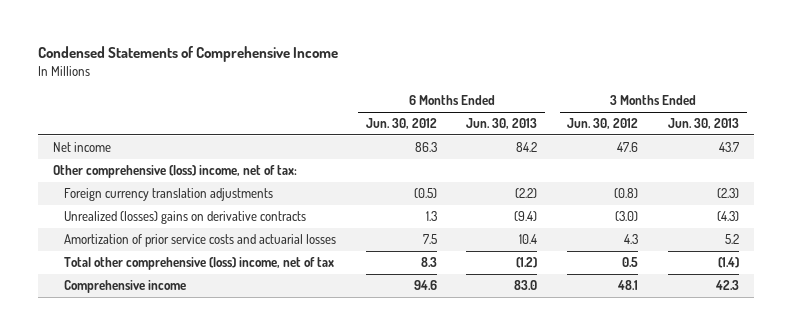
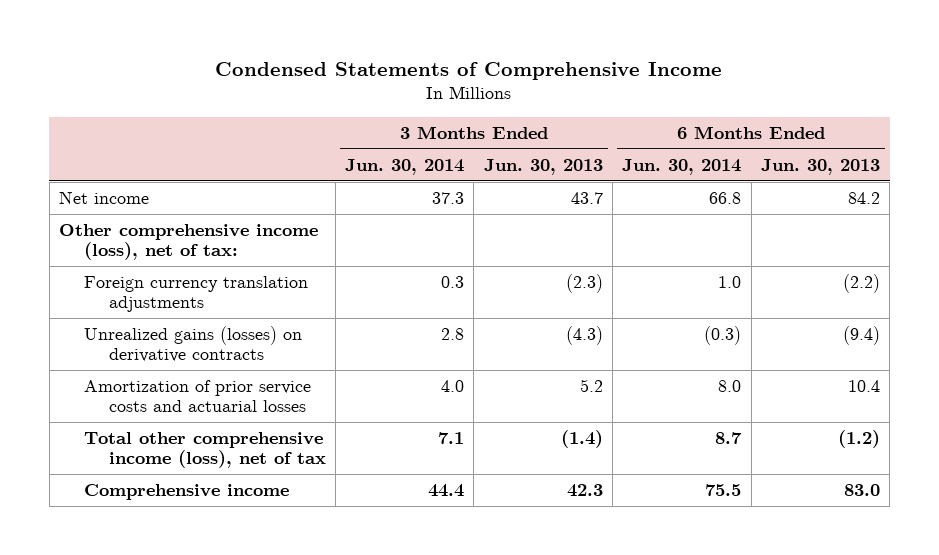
[365,118,437,130] Jun. 30, 2012 -> none
[567,118,639,130] Jun. 30, 2012 -> none
none -> [345,158,465,175] Jun. 30, 2014
none -> [622,158,742,175] Jun. 30, 2014
[52,165,297,179] Other comprehensive (loss) income, net of tax: -> [59,223,319,260] Other comprehensive income (loss), net of tax:
[63,211,306,225] Unrealized (losses) gains on derivative contracts -> [83,325,302,362] Unrealized gains (losses) on derivative contracts
[63,257,334,271] Total other comprehensive (loss) income, net of tax -> [83,431,326,468] Total other comprehensive income (loss), net of tax

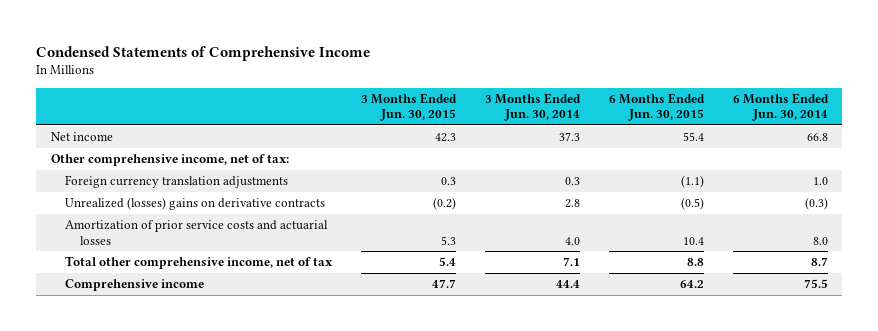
[483,158,603,175] Jun. 30, 2013 -> none
[760,158,880,175] Jun. 30, 2013 -> none
none -> [361,92,458,122] 3 Months Ended Jun. 30, 2015
none -> [608,92,705,122] 6 Months Ended Jun. 30, 2015
[59,223,319,260] Other comprehensive income (loss), net of tax: -> [50,154,289,167] Other comprehensive income, net of tax:
[83,325,302,362] Unrealized gains (losses) on derivative contracts -> [65,197,326,211] Unrealized (losses) gains on derivative contracts
[83,431,326,468] Total other comprehensive income (loss), net of tax -> [65,256,334,270] Total other comprehensive income, net of tax

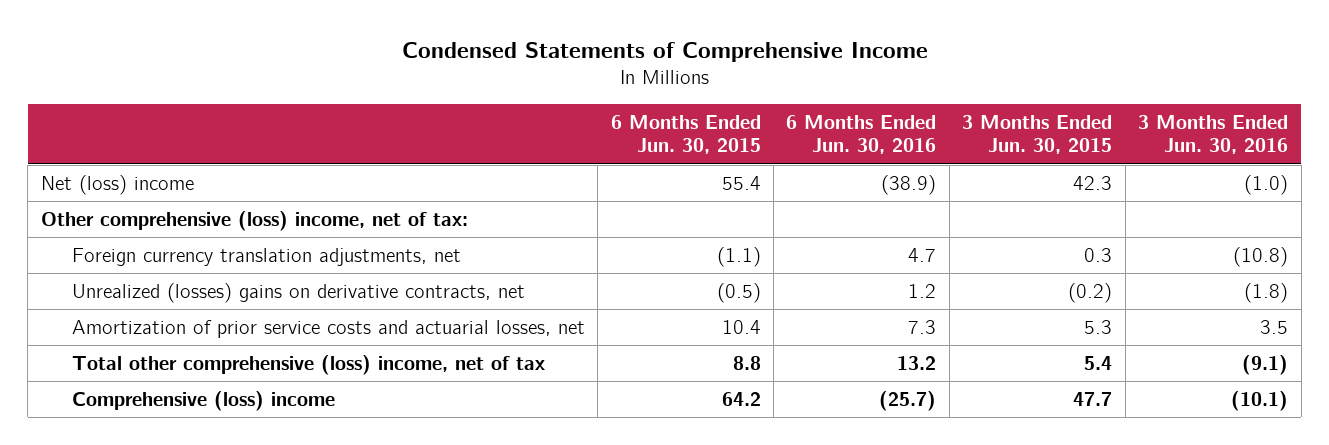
[484,92,581,122] 3 Months Ended Jun. 30, 2014 -> none
[732,92,829,122] 6 Months Ended Jun. 30, 2014 -> none
none -> [786,114,937,155] 6 Months Ended Jun. 30, 2016
none -> [1138,114,1289,155] 3 Months Ended Jun. 30, 2016
[50,132,113,142] Net income -> [40,174,194,195] Net (loss) income
[50,154,289,167] Other comprehensive income, net of tax: -> [40,210,468,231] Other comprehensive (loss) income, net of tax:
[65,175,289,189] Foreign currency translation adjustments -> [71,247,461,266] Foreign currency translation adjustments, net
[65,197,326,211] Unrealized (losses) gains on derivative contracts -> [71,282,525,303] Unrealized (losses) gains on derivative contracts, net
[65,220,329,245] Amortization of prior service costs and actuarial losses -> [71,319,585,338] Amortization of prior service costs and actuarial losses, net
[65,256,334,270] Total other comprehensive income, net of tax -> [71,354,545,375] Total other comprehensive (loss) income, net of tax
[65,279,205,292] Comprehensive income -> [71,390,335,411] Comprehensive (loss) income

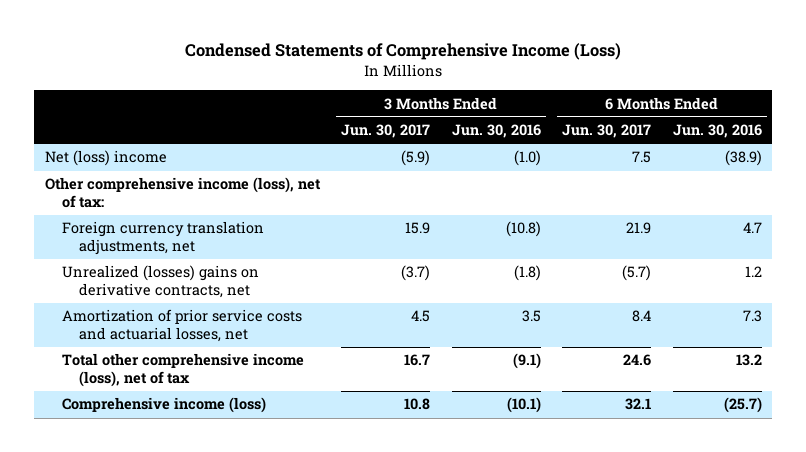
[401,42,928,63] Condensed Statements of Comprehensive Income -> [185,43,622,61] Condensed Statements of Comprehensive Income (Loss)
[610,114,761,155] 6 Months Ended Jun. 30, 2015 -> none
[962,114,1113,155] 3 Months Ended Jun. 30, 2015 -> none
none -> [341,124,431,139] Jun. 30, 2017
none -> [562,124,652,139] Jun. 30, 2017
[40,210,468,231] Other comprehensive (loss) income, net of tax: -> [44,177,321,208] Other comprehensive income (loss), net of tax:
[71,354,545,375] Total other comprehensive (loss) income, net of tax -> [62,353,305,387] Total other comprehensive income (loss), net of tax
[71,390,335,411] Comprehensive (loss) income -> [62,397,267,414] Comprehensive income (loss)

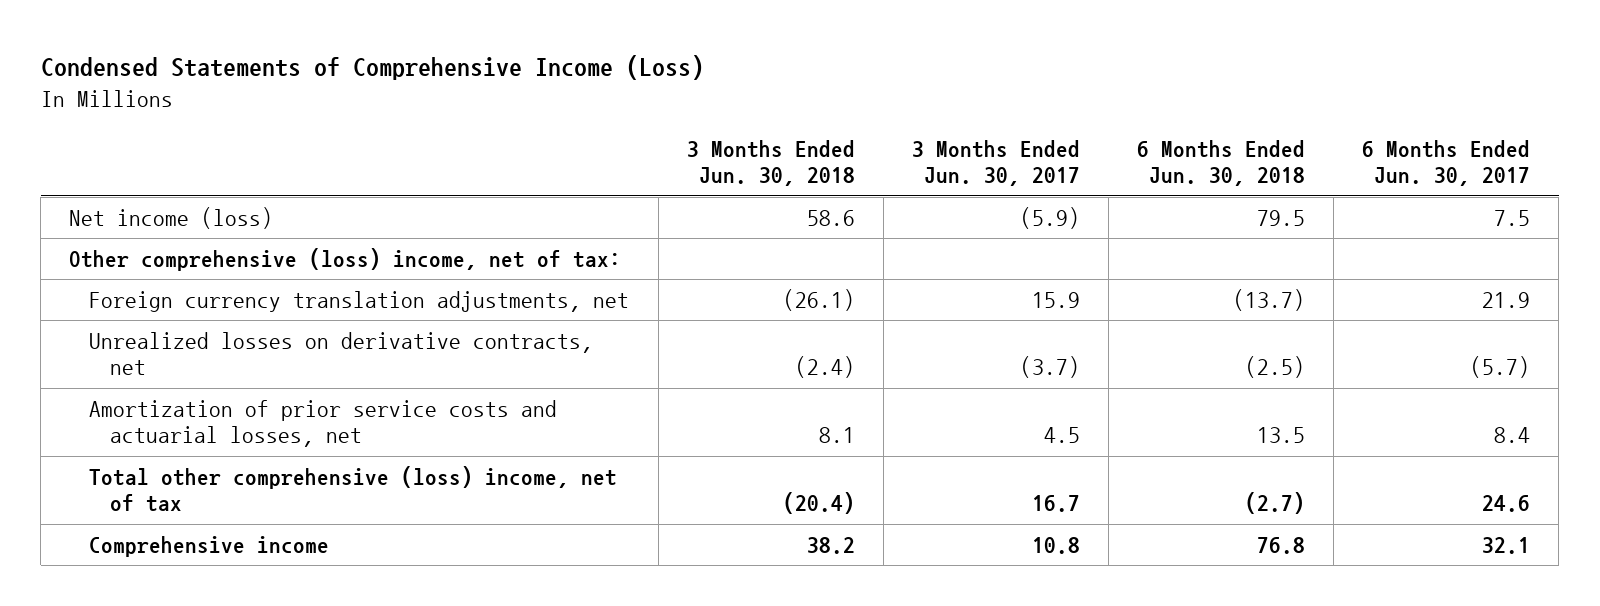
[451,124,541,139] Jun. 30, 2016 -> none
[672,124,762,139] Jun. 30, 2016 -> none
none -> [686,139,855,187] 3 Months Ended Jun. 30, 2018
none -> [1137,139,1306,187] 6 Months Ended Jun. 30, 2018
[44,150,167,167] Net (loss) income -> [69,206,274,229] Net income (loss)
[44,177,321,208] Other comprehensive income (loss), net of tax: -> [69,247,622,271] Other comprehensive (loss) income, net of tax:
[62,265,260,298] Unrealized (losses) gains on derivative contracts, net -> [89,331,594,376] Unrealized losses on derivative contracts, net
[62,353,305,387] Total other comprehensive income (loss), net of tax -> [89,465,618,513] Total other comprehensive (loss) income, net of tax
[62,397,267,414] Comprehensive income (loss) -> [89,535,330,557] Comprehensive income

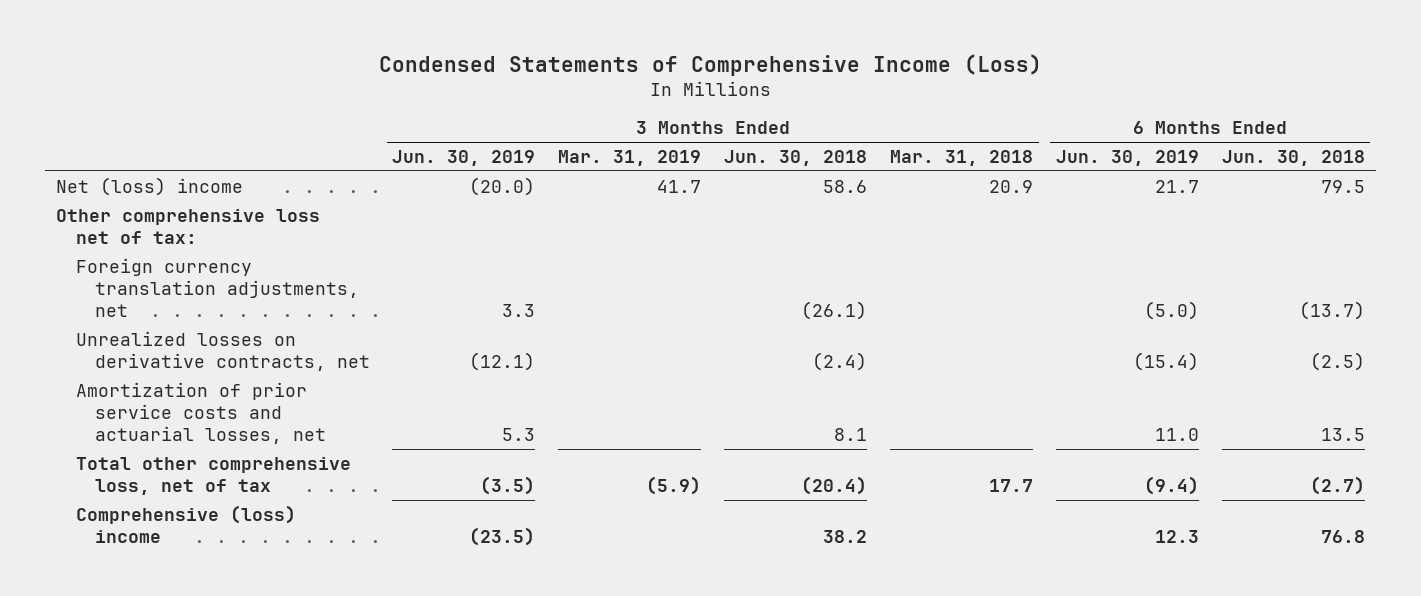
[911,139,1080,187] 3 Months Ended Jun. 30, 2017 -> none
[1362,139,1531,187] 6 Months Ended Jun. 30, 2017 -> none
none -> [392,149,536,166] Jun. 30, 2019
none -> [558,149,702,166] Mar. 31, 2019
none -> [889,149,1033,166] Mar. 31, 2018
none -> [1055,149,1199,166] Jun. 30, 2019
[69,206,274,229] Net income (loss) -> [56,176,244,196] Net (loss) income
[69,247,622,271] Other comprehensive (loss) income, net of tax: -> [56,208,321,245] Other comprehensive loss net of tax:
[89,465,618,513] Total other comprehensive (loss) income, net of tax -> [75,456,351,496] Total other comprehensive loss, net of tax
[89,535,330,557] Comprehensive income -> [75,504,296,544] Comprehensive (loss) income

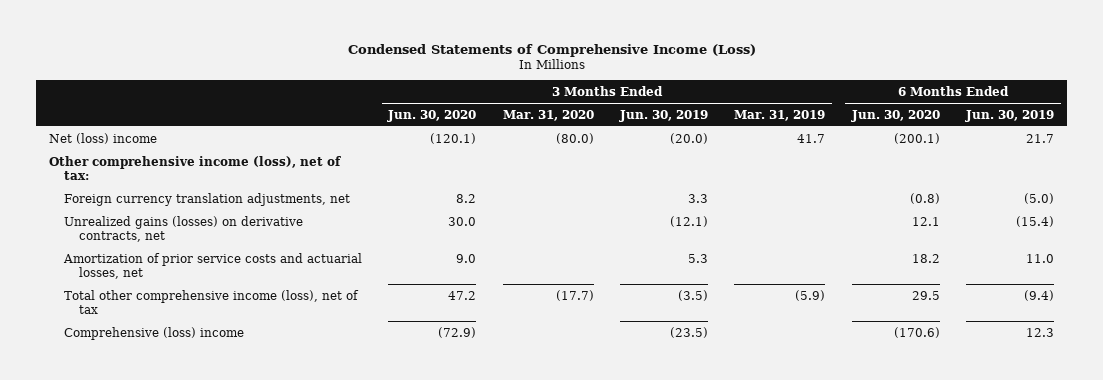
[724,149,868,166] Jun. 30, 2018 -> none
[889,149,1033,166] Mar. 31, 2018 -> none
[1221,149,1365,166] Jun. 30, 2018 -> none
none -> [387,109,477,122] Jun. 30, 2020
none -> [502,109,594,121] Mar. 31, 2020
none -> [850,109,940,122] Jun. 30, 2020
[56,208,321,245] Other comprehensive loss net of tax: -> [49,155,342,180] Other comprehensive income (loss), net of tax:
[75,330,370,372] Unrealized losses on derivative contracts, net -> [64,215,304,242] Unrealized gains (losses) on derivative contracts, net
[75,456,351,496] Total other comprehensive loss, net of tax -> [64,289,360,314] Total other comprehensive income (loss), net of tax

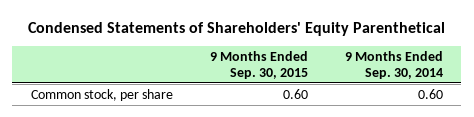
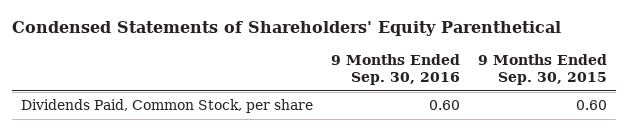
[344,50,443,79] 9 Months Ended Sep. 30, 2014 -> none
none -> [331,54,461,86] 9 Months Ended Sep. 30, 2016
[30,88,173,101] Common stock, per share -> [21,99,314,114] Dividends Paid, Common Stock, per share

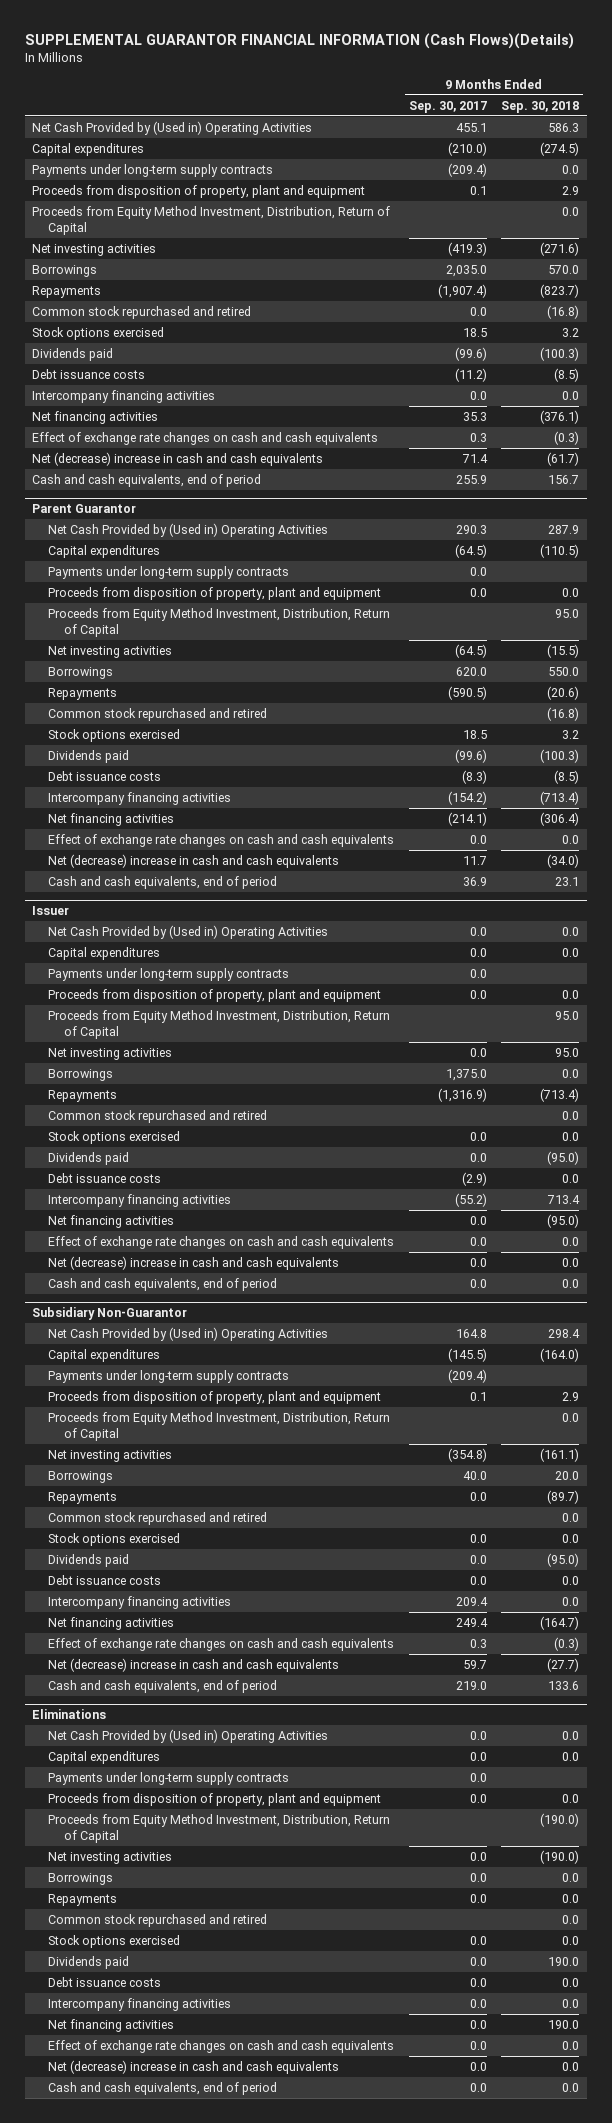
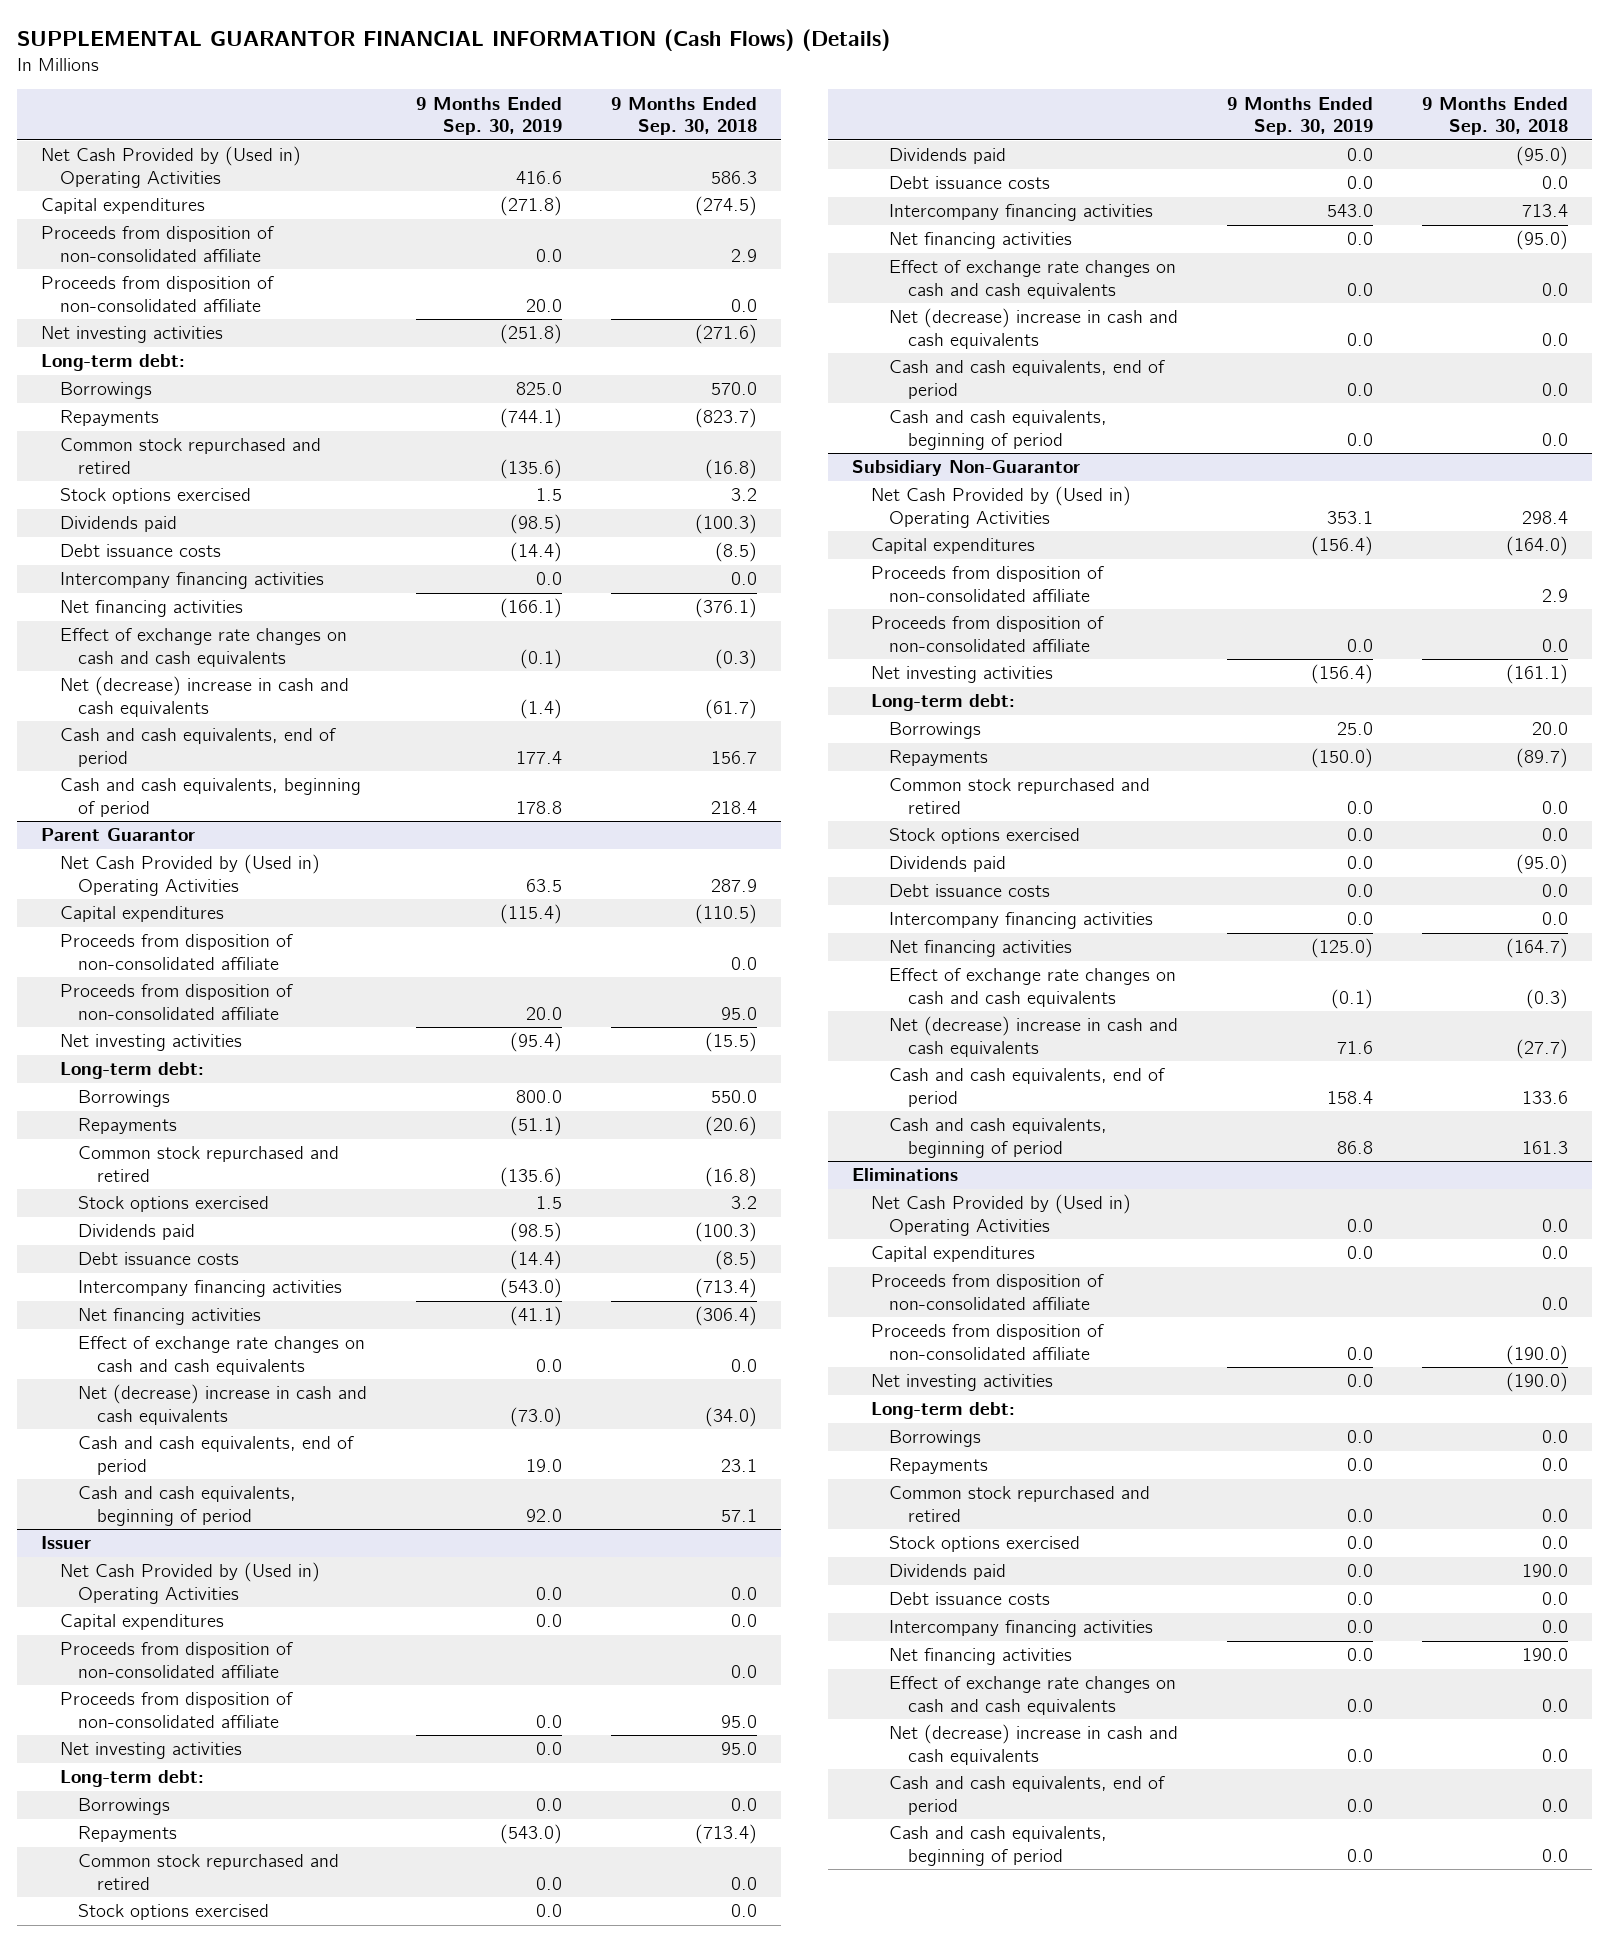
[24,32,574,49] SUPPLEMENTAL GUARANTOR FINANCIAL INFORMATION (Cash Flows)(Details) -> [16,28,890,51] SUPPLEMENTAL GUARANTOR FINANCIAL INFORMATION (Cash Flows) (Details)
[408,100,487,113] Sep. 30, 2017 -> none
none -> [415,96,562,136] 9 Months Ended Sep. 30, 2019
[32,163,274,177] Payments under long-term supply contracts -> none
[32,184,366,198] Proceeds from disposition of property, plant and equipment -> [40,226,274,262] Proceeds from disposition of non-consolidated affiliate
[32,205,391,235] Proceeds from Equity Method Investment, Distribution, Return of Capital -> [40,276,274,312] Proceeds from disposition of non-consolidated affiliate
none -> [40,354,185,372] Long-term debt:
none -> [59,778,361,817] Cash and cash equivalents, beginning of period
[48,565,290,579] Payments under long-term supply contracts -> none
[48,586,382,600] Proceeds from disposition of property, plant and equipment -> [59,934,293,970] Proceeds from disposition of non-consolidated affiliate
[48,607,391,637] Proceeds from Equity Method Investment, Distribution, Return of Capital -> [59,984,293,1020] Proceeds from disposition of non-consolidated affiliate
none -> [59,1062,204,1080] Long-term debt:
none -> [78,1486,297,1526] Cash and cash equivalents, beginning of period
[48,967,290,981] Payments under long-term supply contracts -> none
[48,988,382,1002] Proceeds from disposition of property, plant and equipment -> [59,1642,293,1678] Proceeds from disposition of non-consolidated affiliate
[48,1009,391,1039] Proceeds from Equity Method Investment, Distribution, Return of Capital -> [59,1692,293,1728] Proceeds from disposition of non-consolidated affiliate
none -> [59,1770,204,1788] Long-term debt:
none -> [889,410,1108,450] Cash and cash equivalents, beginning of period
[48,1369,290,1383] Payments under long-term supply contracts -> none
[48,1390,382,1404] Proceeds from disposition of property, plant and equipment -> [870,566,1104,602] Proceeds from disposition of non-consolidated affiliate
[48,1411,391,1441] Proceeds from Equity Method Investment, Distribution, Return of Capital -> [870,616,1104,652] Proceeds from disposition of non-consolidated affiliate
none -> [870,694,1015,712] Long-term debt:
none -> [889,1118,1108,1158] Cash and cash equivalents, beginning of period
[48,1771,290,1785] Payments under long-term supply contracts -> none
[48,1792,382,1806] Proceeds from disposition of property, plant and equipment -> [870,1274,1104,1310] Proceeds from disposition of non-consolidated affiliate
[48,1813,391,1843] Proceeds from Equity Method Investment, Distribution, Return of Capital -> [870,1324,1104,1360] Proceeds from disposition of non-consolidated affiliate
none -> [870,1402,1015,1420] Long-term debt:
none -> [889,1826,1108,1866] Cash and cash equivalents, beginning of period

